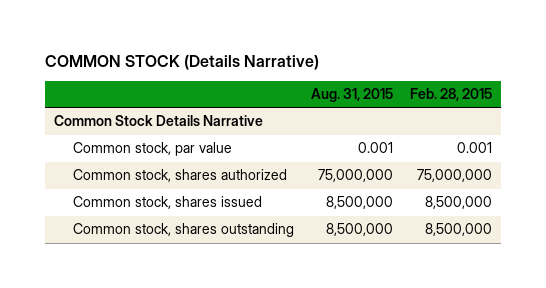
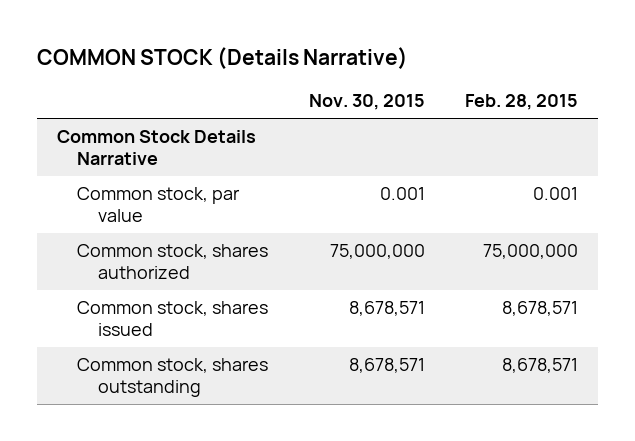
[311,87,394,102] Aug. 31, 2015 -> none
none -> [308,94,425,111] Nov. 30, 2015
[425,196,493,210] 8,500,000 -> [501,301,578,317] 8,678,571
[425,223,493,237] 8,500,000 -> [501,358,578,374] 8,678,571

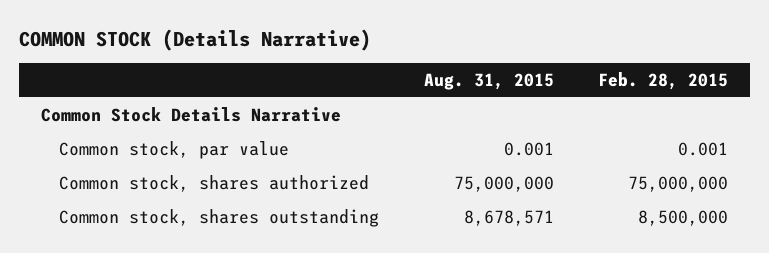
[308,94,425,111] Nov. 30, 2015 -> none
none -> [423,72,554,90] Aug. 31, 2015
[77,301,269,336] Common stock, shares issued -> none
[501,358,578,374] 8,678,571 -> [637,209,728,226] 8,500,000

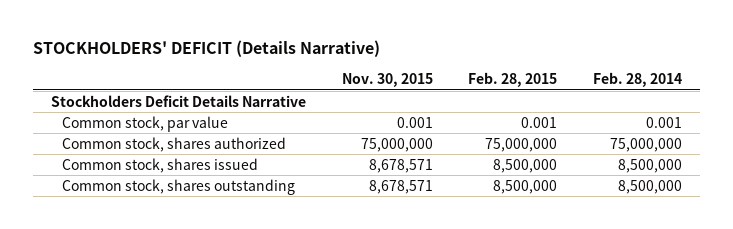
[18,28,371,51] COMMON STOCK (Details Narrative) -> [32,40,380,58] STOCKHOLDERS' DEFICIT (Details Narrative)
[423,72,554,90] Aug. 31, 2015 -> none
none -> [341,73,433,88] Nov. 30, 2015
none -> [593,72,683,88] Feb. 28, 2014
[41,106,342,122] Common Stock Details Narrative -> none
none -> [50,94,306,107] Stockholders Deficit Details Narrative
none -> [61,157,258,173] Common stock, shares issued

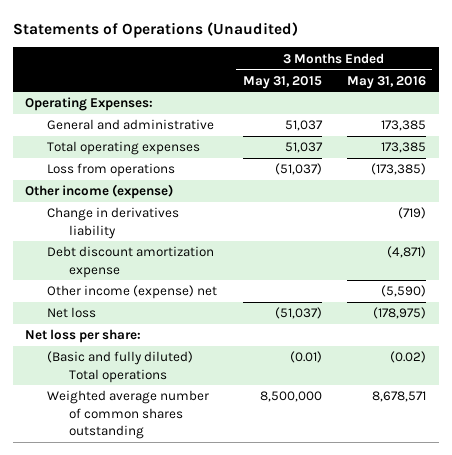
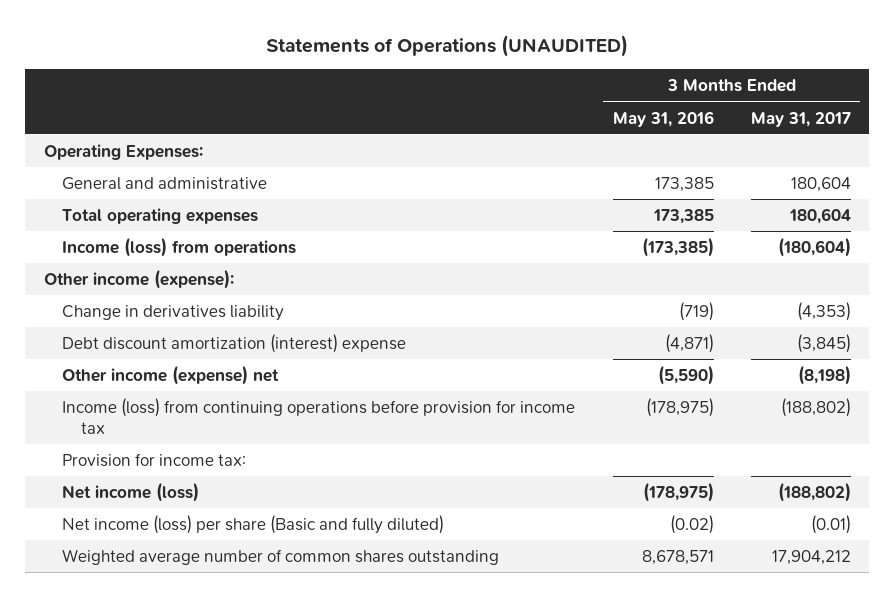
[12,21,298,38] Statements of Operations (Unaudited) -> [266,34,629,57] Statements of Operations (UNAUDITED)
[242,75,322,89] May 31, 2015 -> none
none -> [750,111,851,127] May 31, 2017
[47,163,176,178] Loss from operations -> [62,237,297,258] Income (loss) from operations
[25,184,174,200] Other income (expense) -> [44,269,235,290] Other income (expense):
[47,246,215,278] Debt discount amortization expense -> [62,334,407,354] Debt discount amortization (interest) expense
[25,329,142,344] Net loss per share: -> none
none -> [62,398,576,435] Income (loss) from continuing operations before provision for income tax
none -> [62,453,247,468] Provision for income tax:
[47,307,97,319] Net loss -> [62,482,200,503] Net income (loss)
[47,351,194,383] (Basic and fully diluted) Total operations -> [62,515,445,535] Net income (loss) per share (Basic and fully diluted)

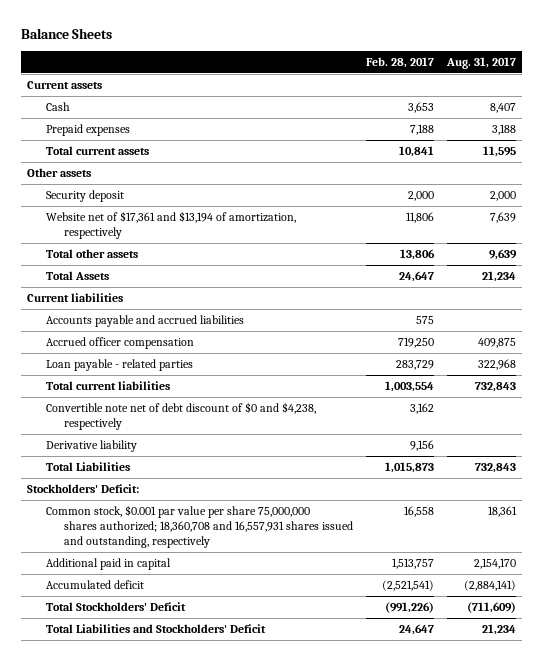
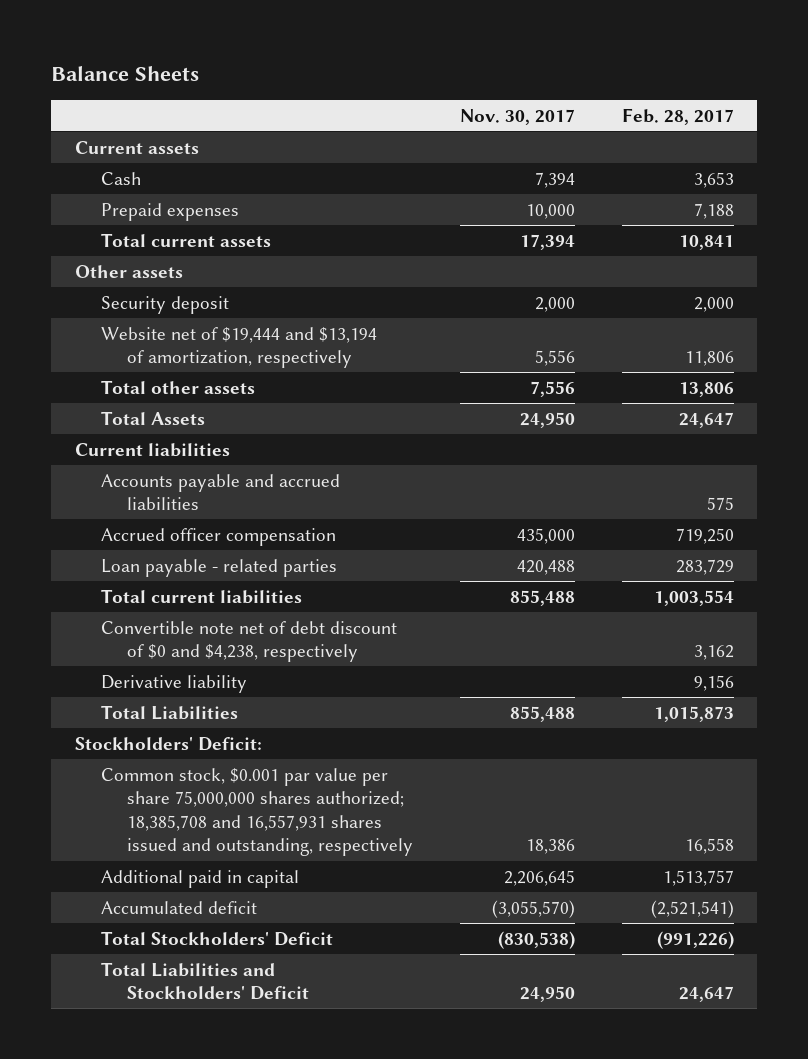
[445,57,516,70] Aug. 31, 2017 -> none
none -> [459,108,575,125] Nov. 30, 2017
[45,210,296,240] Website net of $17,361 and $13,194 of amortization, respectively -> [100,326,377,369] Website net of $19,444 and $13,194 of amortization, respectively
[45,504,354,549] Common stock, $0.001 par value per share 75,000,000 shares authorized; 18,360,708 and 16,557,931 shares issued and outstanding, respectively -> [100,767,413,857] Common stock, $0.001 par value per share 75,000,000 shares authorized; 18,385,708 and 16,557,931 shares issued and outstanding, respectively

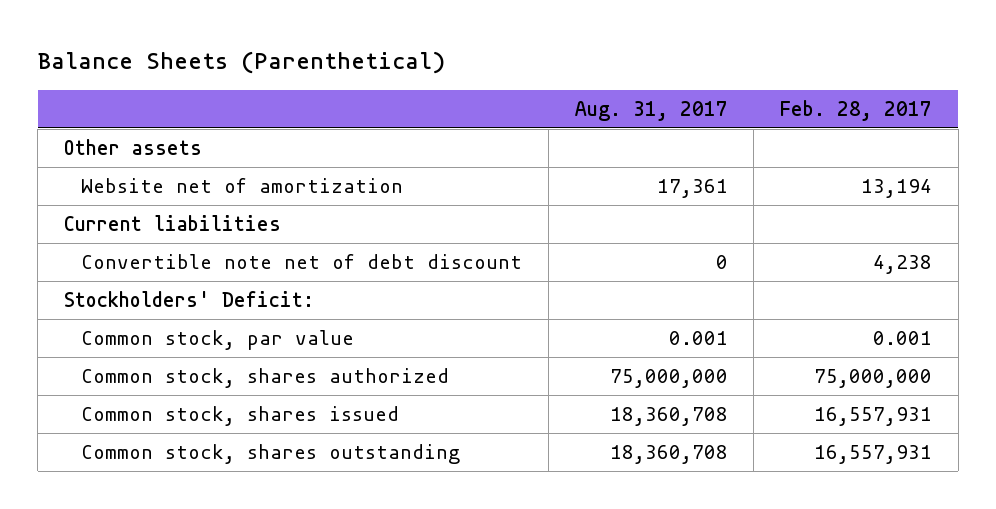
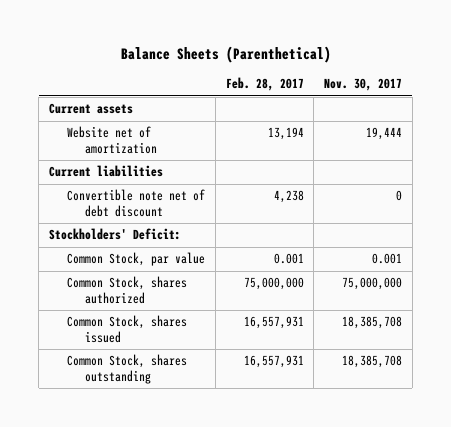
[574,100,728,121] Aug. 31, 2017 -> none
none -> [324,78,403,92] Nov. 30, 2017
[63,138,202,155] Other assets -> none
none -> [49,103,134,115] Current assets
[81,329,355,350] Common stock, par value -> [66,252,205,267] Common Stock, par value
[81,367,450,388] Common stock, shares authorized -> [66,276,187,304] Common Stock, shares authorized
[81,405,400,426] Common stock, shares issued -> [66,315,187,343] Common Stock, shares issued
[81,443,461,464] Common stock, shares outstanding -> [66,354,187,384] Common Stock, shares outstanding

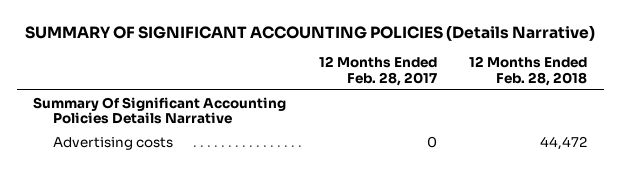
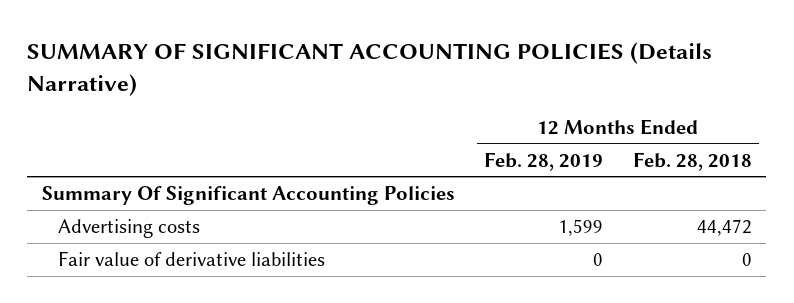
[318,56,437,87] 12 Months Ended Feb. 28, 2017 -> none
none -> [484,151,604,171] Feb. 28, 2019
[33,96,287,125] Summary Of Significant Accounting Policies Details Narrative -> [42,185,456,205] Summary Of Significant Accounting Policies
none -> [57,250,325,266] Fair value of derivative liabilities

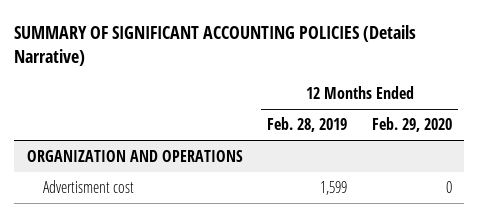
[632,151,752,171] Feb. 28, 2018 -> none
none -> [372,117,453,133] Feb. 29, 2020
[42,185,456,205] Summary Of Significant Accounting Policies -> none
[57,250,325,266] Fair value of derivative liabilities -> none
none -> [26,150,243,163] ORGANIZATION AND OPERATIONS
[57,218,200,238] Advertising costs -> [43,180,135,194] Advertisment cost

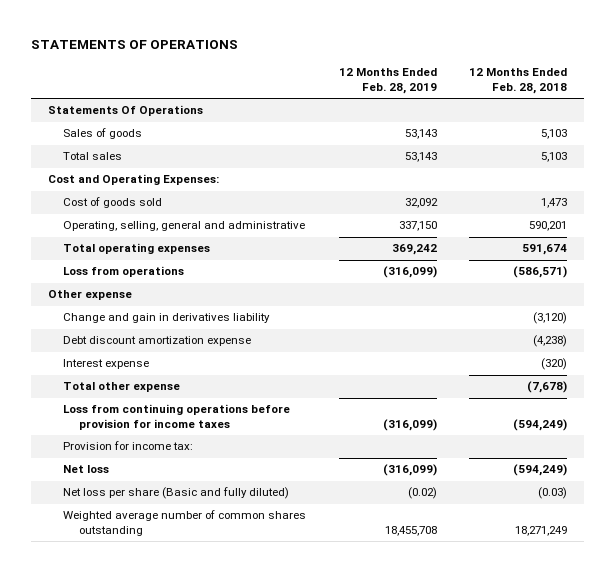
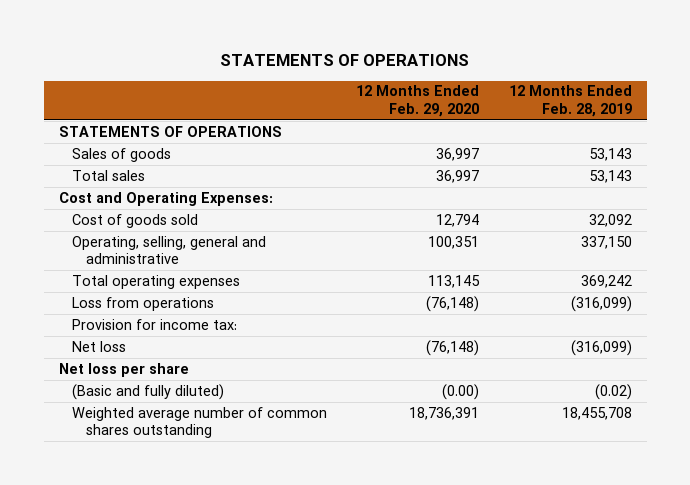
[469,68,568,94] 12 Months Ended Feb. 28, 2018 -> none
none -> [356,85,480,117] 12 Months Ended Feb. 29, 2020
[47,105,203,117] Statements Of Operations -> [58,125,282,137] STATEMENTS OF OPERATIONS
[47,290,132,301] Other expense -> none
[63,313,271,324] Change and gain in derivatives liability -> none
[63,336,252,347] Debt discount amortization expense -> none
[63,359,150,370] Interest expense -> none
[63,382,181,393] Total other expense -> none
[63,404,291,430] Loss from continuing operations before provision for income taxes -> none
none -> [58,362,189,377] Net loss per share
[63,487,290,500] Net loss per share (Basic and fully diluted) -> [72,383,225,400] (Basic and fully diluted)

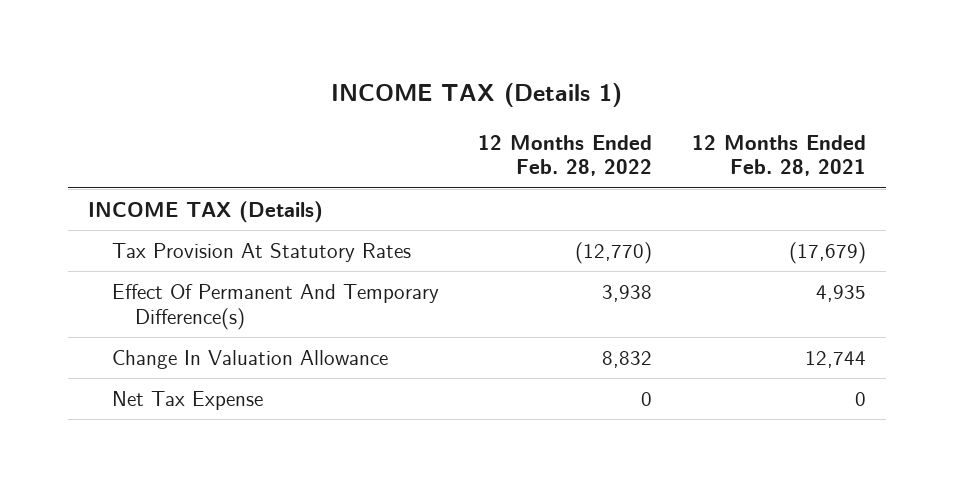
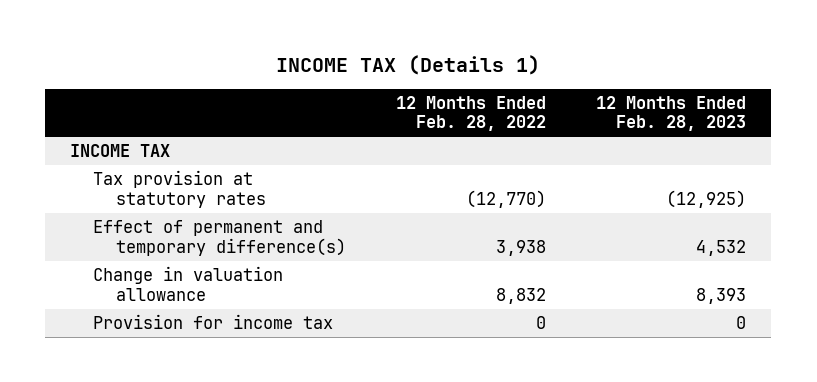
[692,134,867,177] 12 Months Ended Feb. 28, 2021 -> none
none -> [596,95,747,132] 12 Months Ended Feb. 28, 2023
[88,201,324,224] INCOME TAX (Details) -> [70,144,171,158] INCOME TAX
[111,243,411,263] Tax Provision At Statutory Rates -> [93,170,266,208] Tax provision at statutory rates
[111,284,439,330] Effect Of Permanent And Temporary Difference(s) -> [93,220,346,256] Effect of permanent and temporary difference(s)
[111,350,388,370] Change In Valuation Allowance -> [93,266,284,301] Change in valuation allowance
[111,391,263,411] Net Tax Expense -> [93,314,334,330] Provision for income tax

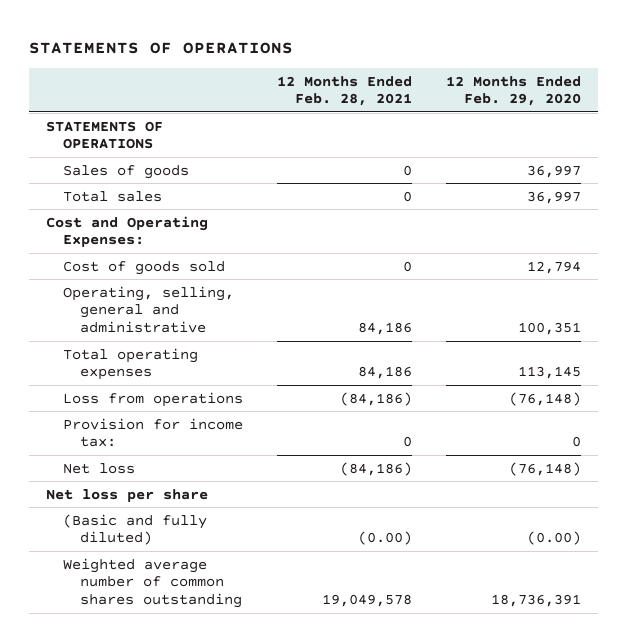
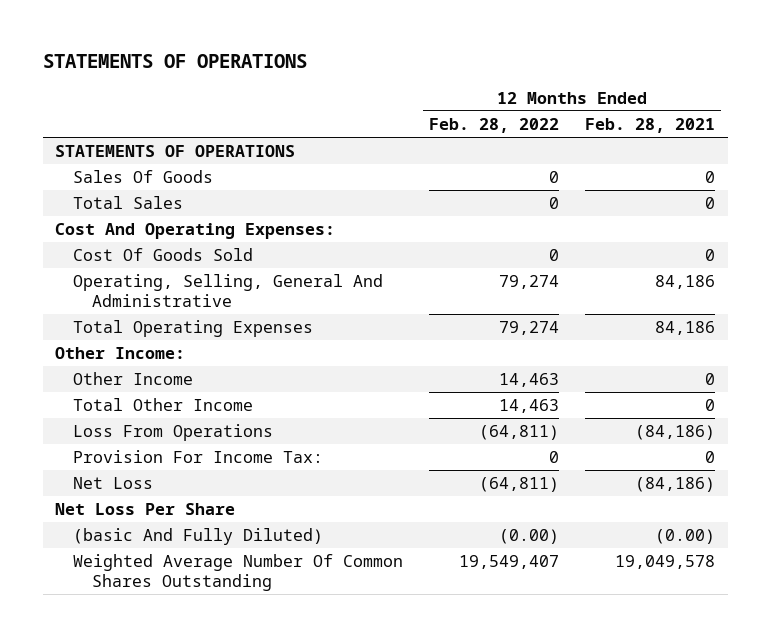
[445,75,581,107] 12 Months Ended Feb. 29, 2020 -> none
none -> [429,118,560,134] Feb. 28, 2022
[62,164,189,179] Sales of goods -> [73,170,214,184] Sales Of Goods
[62,190,162,202] Total sales -> [73,196,184,210] Total Sales
[45,215,208,248] Cost and Operating Expenses: -> [55,223,336,240] Cost And Operating Expenses:
[62,260,225,275] Cost of goods sold -> [73,248,254,262] Cost Of Goods Sold
[62,285,234,334] Operating, selling, general and administrative -> [73,274,384,308] Operating, Selling, General And Administrative
[62,347,198,381] Total operating expenses -> [73,320,314,338] Total Operating Expenses
none -> [55,347,186,360] Other Income:
none -> [73,372,194,386] Other Income
none -> [73,398,254,412] Total Other Income
[62,391,243,407] Loss from operations -> [73,424,274,442] Loss From Operations
[62,417,243,448] Provision for income tax: -> [73,450,324,464] Provision For Income Tax:
[62,462,135,474] Net loss -> [73,477,154,490] Net Loss
[45,488,208,502] Net loss per share -> [55,503,236,516] Net Loss Per Share
[62,513,207,546] (Basic and fully diluted) -> [73,528,324,546] (basic And Fully Diluted)
[62,557,242,609] Weighted average number of common shares outstanding -> [73,554,404,592] Weighted Average Number Of Common Shares Outstanding

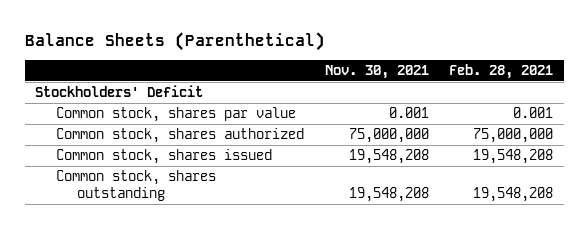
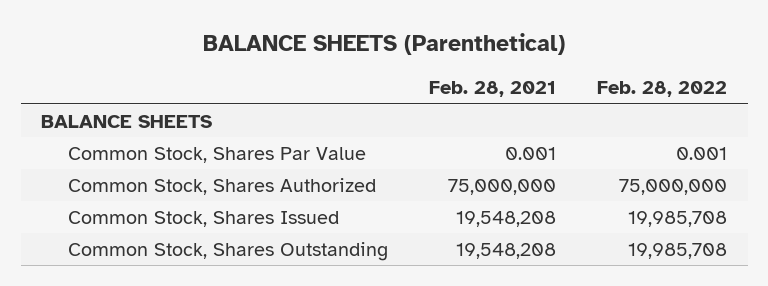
[24,32,325,52] Balance Sheets (Parenthetical) -> [203,33,566,56] BALANCE SHEETS (Parenthetical)
[324,65,429,80] Nov. 30, 2021 -> none
none -> [597,81,728,98] Feb. 28, 2022
[35,85,204,98] Stockholders' Deficit -> none
none -> [41,114,213,128] BALANCE SHEETS
[56,107,297,123] Common stock, shares par value -> [68,146,367,163] Common Stock, Shares Par Value
[56,128,305,144] Common stock, shares authorized -> [68,177,377,195] Common Stock, Shares Authorized
[56,149,273,165] Common stock, shares issued -> [68,210,340,227] Common Stock, Shares Issued
[56,170,217,201] Common stock, shares outstanding -> [68,241,389,261] Common Stock, Shares Outstanding

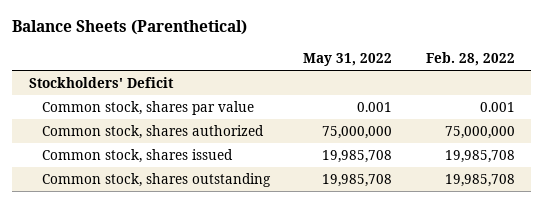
[203,33,566,56] BALANCE SHEETS (Parenthetical) -> [11,20,247,36] Balance Sheets (Parenthetical)
[429,81,557,98] Feb. 28, 2021 -> none
none -> [303,52,393,66] May 31, 2022
[41,114,213,128] BALANCE SHEETS -> none
none -> [28,77,174,89] Stockholders' Deficit
[68,146,367,163] Common Stock, Shares Par Value -> [42,101,255,116] Common stock, shares par value
[68,177,377,195] Common Stock, Shares Authorized -> [42,125,265,140] Common stock, shares authorized
[68,210,340,227] Common Stock, Shares Issued -> [42,149,234,164] Common stock, shares issued
[68,241,389,261] Common Stock, Shares Outstanding -> [42,173,272,188] Common stock, shares outstanding

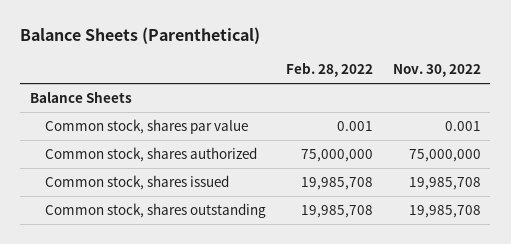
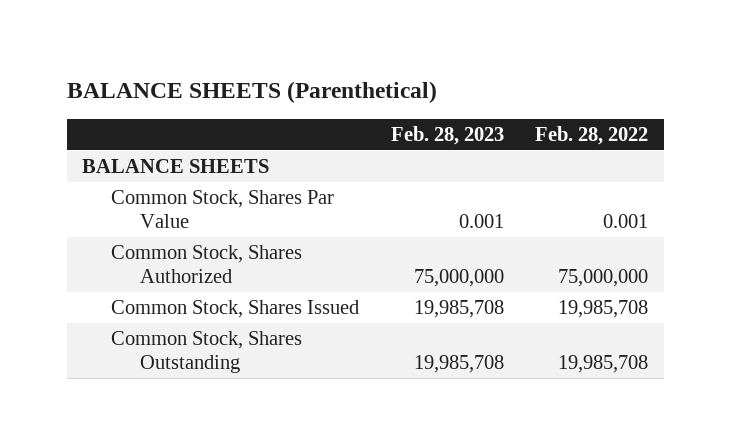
[20,27,261,45] Balance Sheets (Parenthetical) -> [66,81,437,104] BALANCE SHEETS (Parenthetical)
[392,64,481,78] Nov. 30, 2022 -> none
none -> [390,125,504,145] Feb. 28, 2023
[30,90,133,103] Balance Sheets -> [82,159,270,174] BALANCE SHEETS
[44,118,248,134] Common stock, shares par value -> [111,190,335,229] Common Stock, Shares Par Value
[44,146,257,162] Common stock, shares authorized -> [111,245,303,284] Common Stock, Shares Authorized
[44,174,229,190] Common stock, shares issued -> [111,300,360,319] Common Stock, Shares Issued
[44,202,266,218] Common stock, shares outstanding -> [111,331,303,374] Common Stock, Shares Outstanding

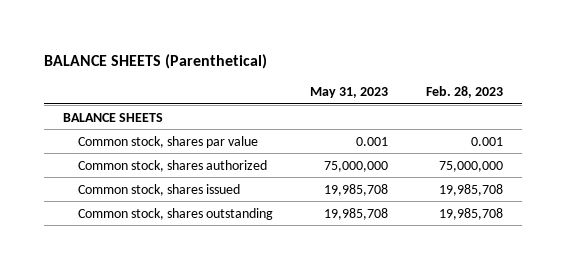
[535,125,649,145] Feb. 28, 2022 -> none
none -> [310,87,389,99] May 31, 2023
[111,190,335,229] Common Stock, Shares Par Value -> [77,135,258,148] Common stock, shares par value
[111,245,303,284] Common Stock, Shares Authorized -> [77,159,267,172] Common stock, shares authorized
[111,300,360,319] Common Stock, Shares Issued -> [77,183,240,196] Common stock, shares issued
[111,331,303,374] Common Stock, Shares Outstanding -> [77,207,273,220] Common stock, shares outstanding

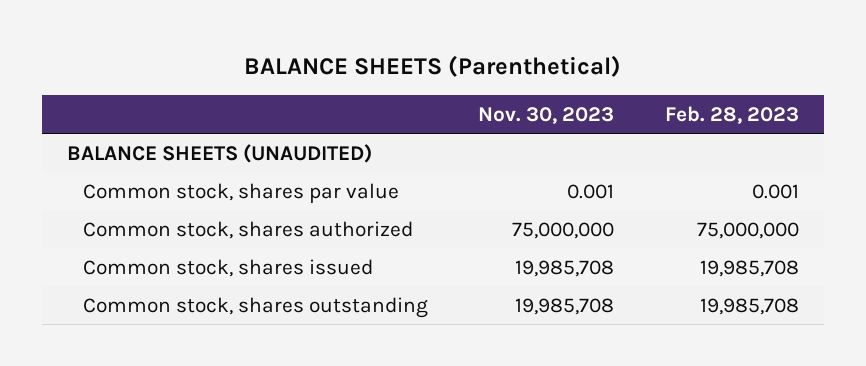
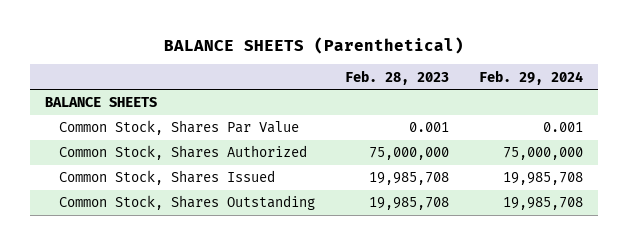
[478,106,615,124] Nov. 30, 2023 -> none
none -> [478,69,583,85] Feb. 29, 2024
[66,143,372,163] BALANCE SHEETS (UNAUDITED) -> [44,97,157,108] BALANCE SHEETS
[82,182,399,203] Common stock, shares par value -> [58,120,299,136] Common Stock, Shares Par Value
[82,220,413,239] Common stock, shares authorized -> [58,145,307,161] Common Stock, Shares Authorized
[82,258,373,277] Common stock, shares issued -> [58,170,275,186] Common Stock, Shares Issued
[82,296,428,318] Common stock, shares outstanding -> [58,195,315,211] Common Stock, Shares Outstanding

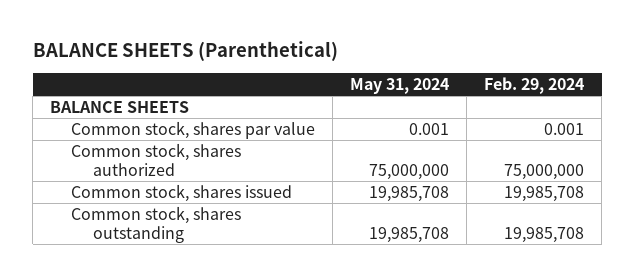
[344,69,449,85] Feb. 28, 2023 -> none
none -> [350,78,450,95] May 31, 2024
[58,120,299,136] Common Stock, Shares Par Value -> [71,121,316,140] Common stock, shares par value
[58,145,307,161] Common Stock, Shares Authorized -> [71,143,242,176] Common stock, shares authorized
[58,170,275,186] Common Stock, Shares Issued -> [71,184,293,203] Common stock, shares issued
[58,195,315,211] Common Stock, Shares Outstanding -> [71,206,242,243] Common stock, shares outstanding

